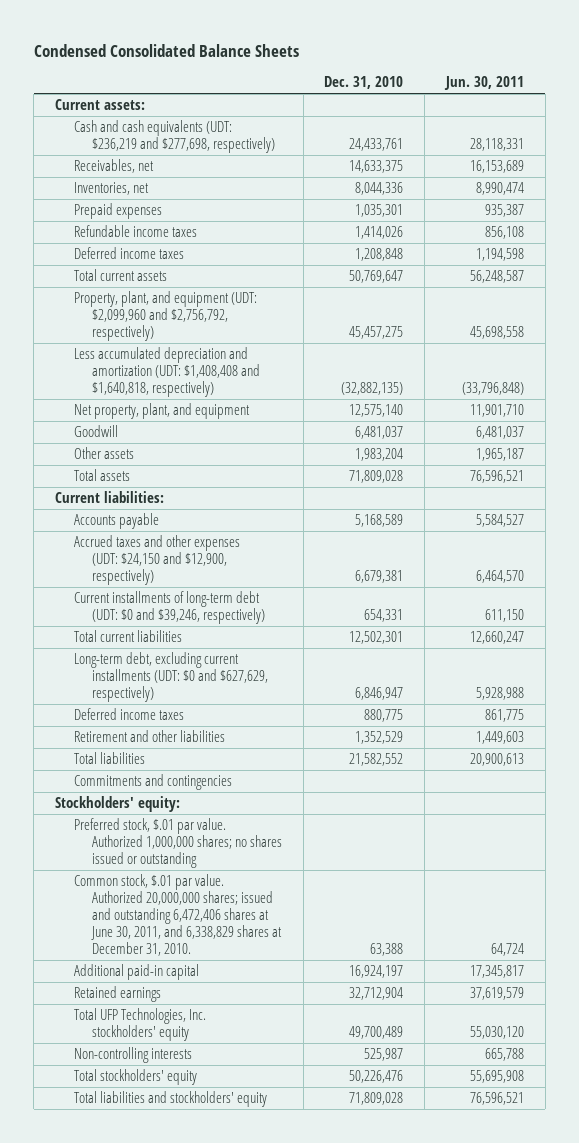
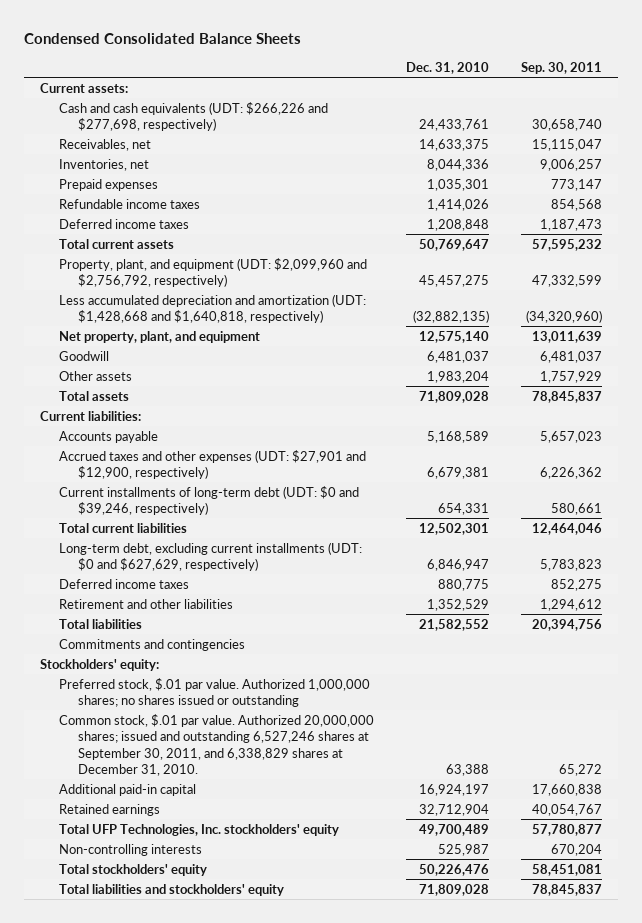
[443,76,524,91] Jun. 30, 2011 -> none
none -> [521,62,603,75] Sep. 30, 2011
[73,120,276,154] Cash and cash equivalents (UDT: $236,219 and $277,698, respectively) -> [58,101,328,132] Cash and cash equivalents (UDT: $266,226 and $277,698, respectively)
[73,347,261,398] Less accumulated depreciation and amortization (UDT: $1,408,408 and $1,640,818, respectively) -> [58,293,366,324] Less accumulated depreciation and amortization (UDT: $1,428,668 and $1,640,818, respectively)
[73,535,240,586] Accrued taxes and other expenses (UDT: $24,150 and $12,900, respectively) -> [58,449,366,480] Accrued taxes and other expenses (UDT: $27,901 and $12,900, respectively)
[73,874,283,957] Common stock, $.01 par value. Authorized 20,000,000 shares; issued and outstanding 6,472,406 shares at June 30, 2011, and 6,338,829 shares at December 31, 2010. -> [58,713,374,777] Common stock, $.01 par value. Authorized 20,000,000 shares; issued and outstanding 6,527,246 shares at September 30, 2011, and 6,338,829 shares at December 31, 2010.

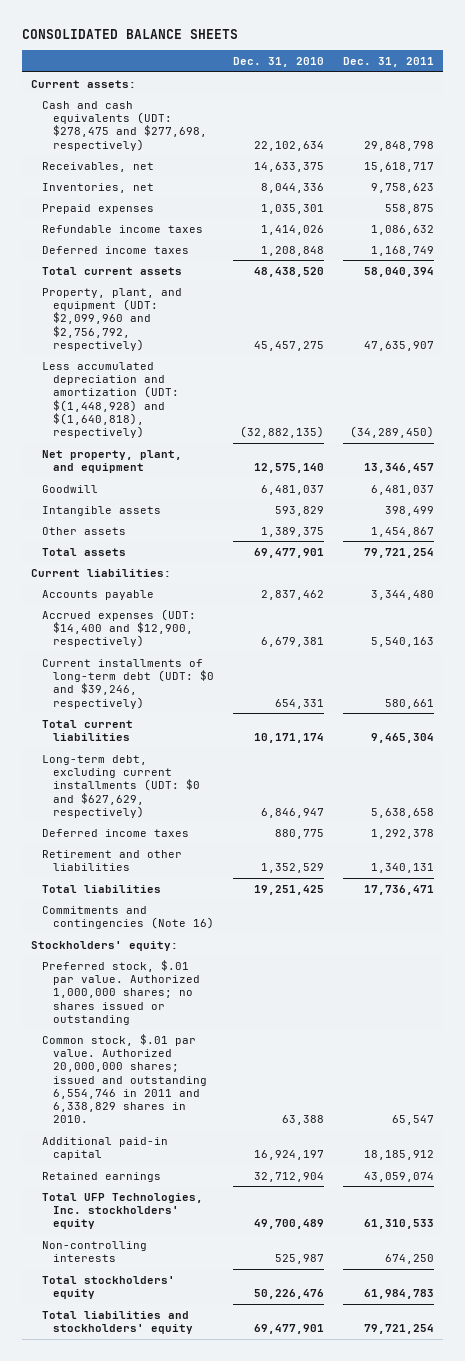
[23,33,301,45] Condensed Consolidated Balance Sheets -> [22,29,239,40] CONSOLIDATED BALANCE SHEETS
[521,62,603,75] Sep. 30, 2011 -> none
none -> [342,57,434,68] Dec. 31, 2011
[58,101,328,132] Cash and cash equivalents (UDT: $266,226 and $277,698, respectively) -> [42,100,208,151] Cash and cash equivalents (UDT: $278,475 and $277,698, respectively)
[418,119,489,132] 24,433,761 -> [254,140,325,151] 22,102,634
[418,238,489,251] 50,769,647 -> [254,266,325,277] 48,438,520
[58,293,366,324] Less accumulated depreciation and amortization (UDT: $1,428,668 and $1,640,818, respectively) -> [42,361,180,439] Less accumulated depreciation and amortization (UDT: $(1,448,928) and $(1,640,818), respectively)
none -> [42,505,162,516] Intangible assets
[426,370,489,383] 1,983,204 -> [261,526,325,537] 1,389,375
[418,390,489,403] 71,809,028 -> [254,547,325,558] 69,477,901
[426,430,489,443] 5,168,589 -> [261,589,325,600] 2,837,462
[58,449,366,480] Accrued taxes and other expenses (UDT: $27,901 and $12,900, respectively) -> [42,608,197,648] Accrued expenses (UDT: $14,400 and $12,900, respectively)
[418,522,489,535] 12,502,301 -> [254,732,325,743] 10,171,174
[418,618,489,631] 21,582,552 -> [254,884,325,895] 19,251,425
[58,638,245,651] Commitments and contingencies -> [42,905,215,929] Commitments and contingencies (Note 16)
[58,713,374,777] Common stock, $.01 par value. Authorized 20,000,000 shares; issued and outstanding 6,527,246 shares at September 30, 2011, and 6,338,829 shares at December 31, 2010. -> [42,1033,208,1124] Common stock, $.01 par value. Authorized 20,000,000 shares; issued and outstanding 6,554,746 in 2011 and 6,338,829 shares in 2010.
[418,883,489,896] 71,809,028 -> [254,1323,325,1334] 69,477,901

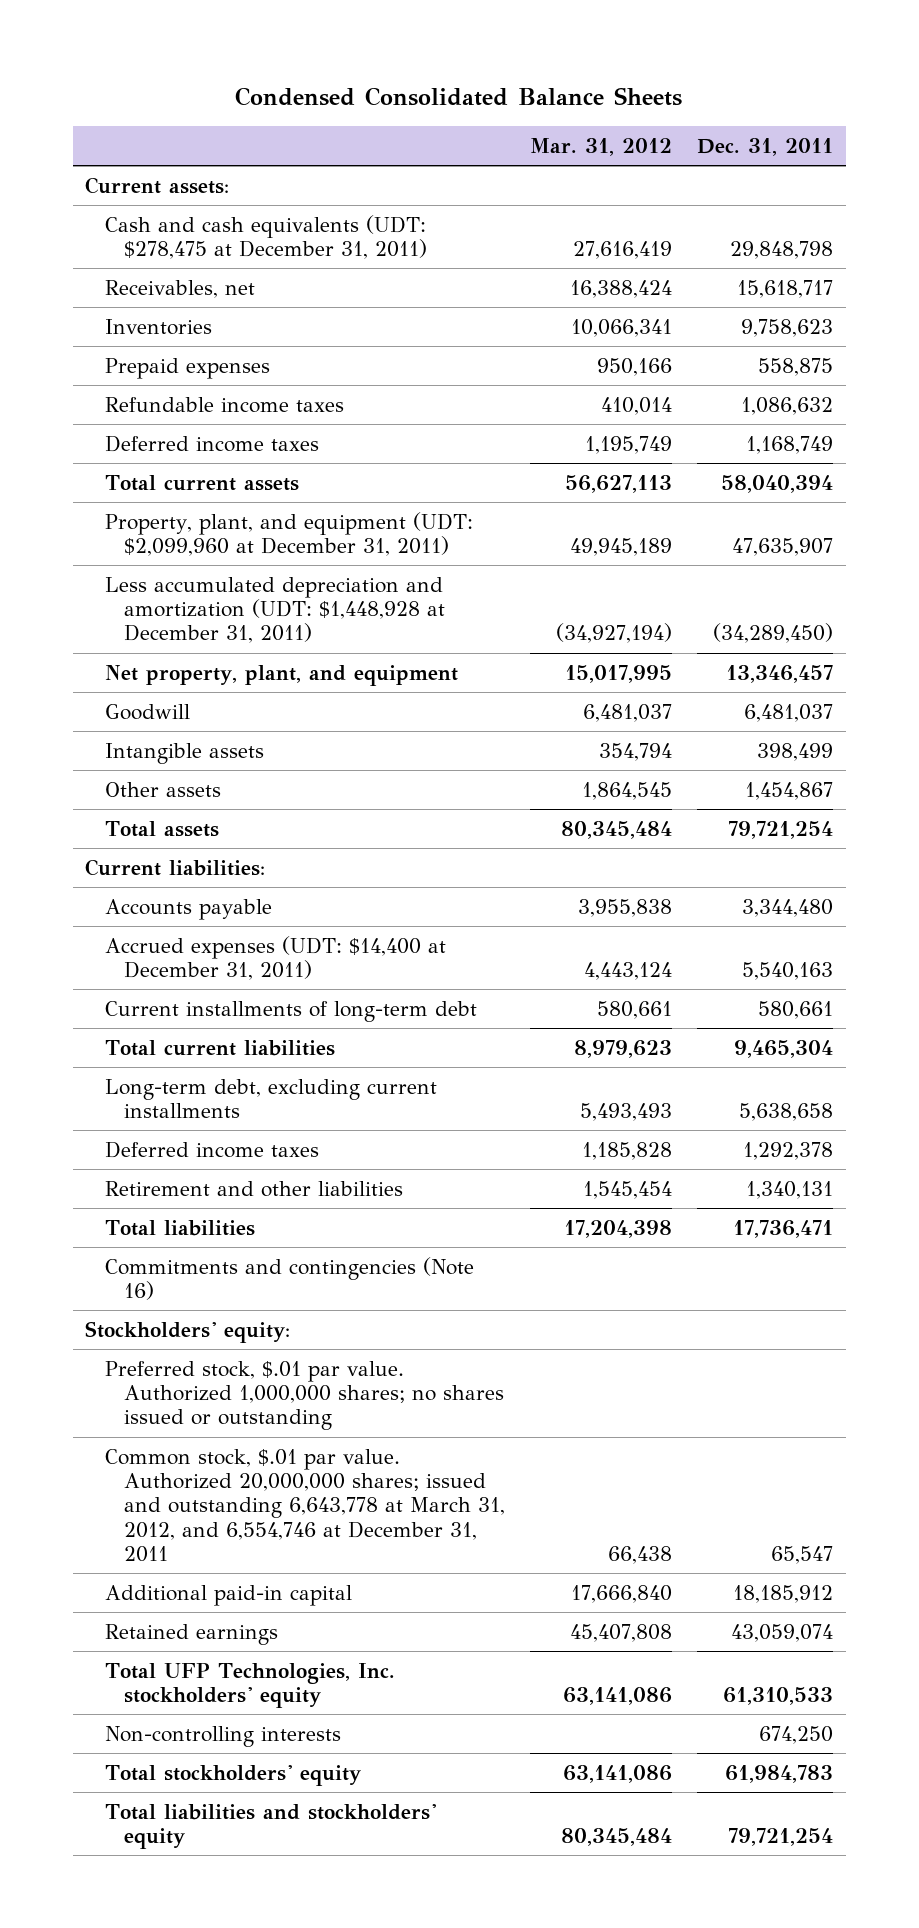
[22,29,239,40] CONSOLIDATED BALANCE SHEETS -> [235,87,683,107] Condensed Consolidated Balance Sheets
[233,57,325,68] Dec. 31, 2010 -> none
none -> [529,138,672,157] Mar. 31, 2012
[42,100,208,151] Cash and cash equivalents (UDT: $278,475 and $277,698, respectively) -> [104,214,427,260] Cash and cash equivalents (UDT: $278,475 at December 31, 2011)
[42,182,155,193] Inventories, net -> [104,318,212,335] Inventories
[42,287,183,351] Property, plant, and equipment (UDT: $2,099,960 and $2,756,792, respectively) -> [104,511,473,557] Property, plant, and equipment (UDT: $2,099,960 at December 31, 2011)
[42,361,180,439] Less accumulated depreciation and amortization (UDT: $(1,448,928) and $(1,640,818), respectively) -> [104,576,445,644] Less accumulated depreciation and amortization (UDT: $1,448,928 at December 31, 2011)
[42,608,197,648] Accrued expenses (UDT: $14,400 and $12,900, respectively) -> [104,935,446,981] Accrued expenses (UDT: $14,400 at December 31, 2011)
[42,658,215,709] Current installments of long-term debt (UDT: $0 and $39,246, respectively) -> [104,1000,477,1022] Current installments of long-term debt
[42,754,201,818] Long-term debt, excluding current installments (UDT: $0 and $627,629, respectively) -> [104,1078,437,1119] Long-term debt, excluding current installments
[42,1033,208,1124] Common stock, $.01 par value. Authorized 20,000,000 shares; issued and outstanding 6,554,746 in 2011 and 6,338,829 shares in 2010. -> [104,1448,505,1562] Common stock, $.01 par value. Authorized 20,000,000 shares; issued and outstanding 6,643,778 at March 31, 2012, and 6,554,746 at December 31, 2011

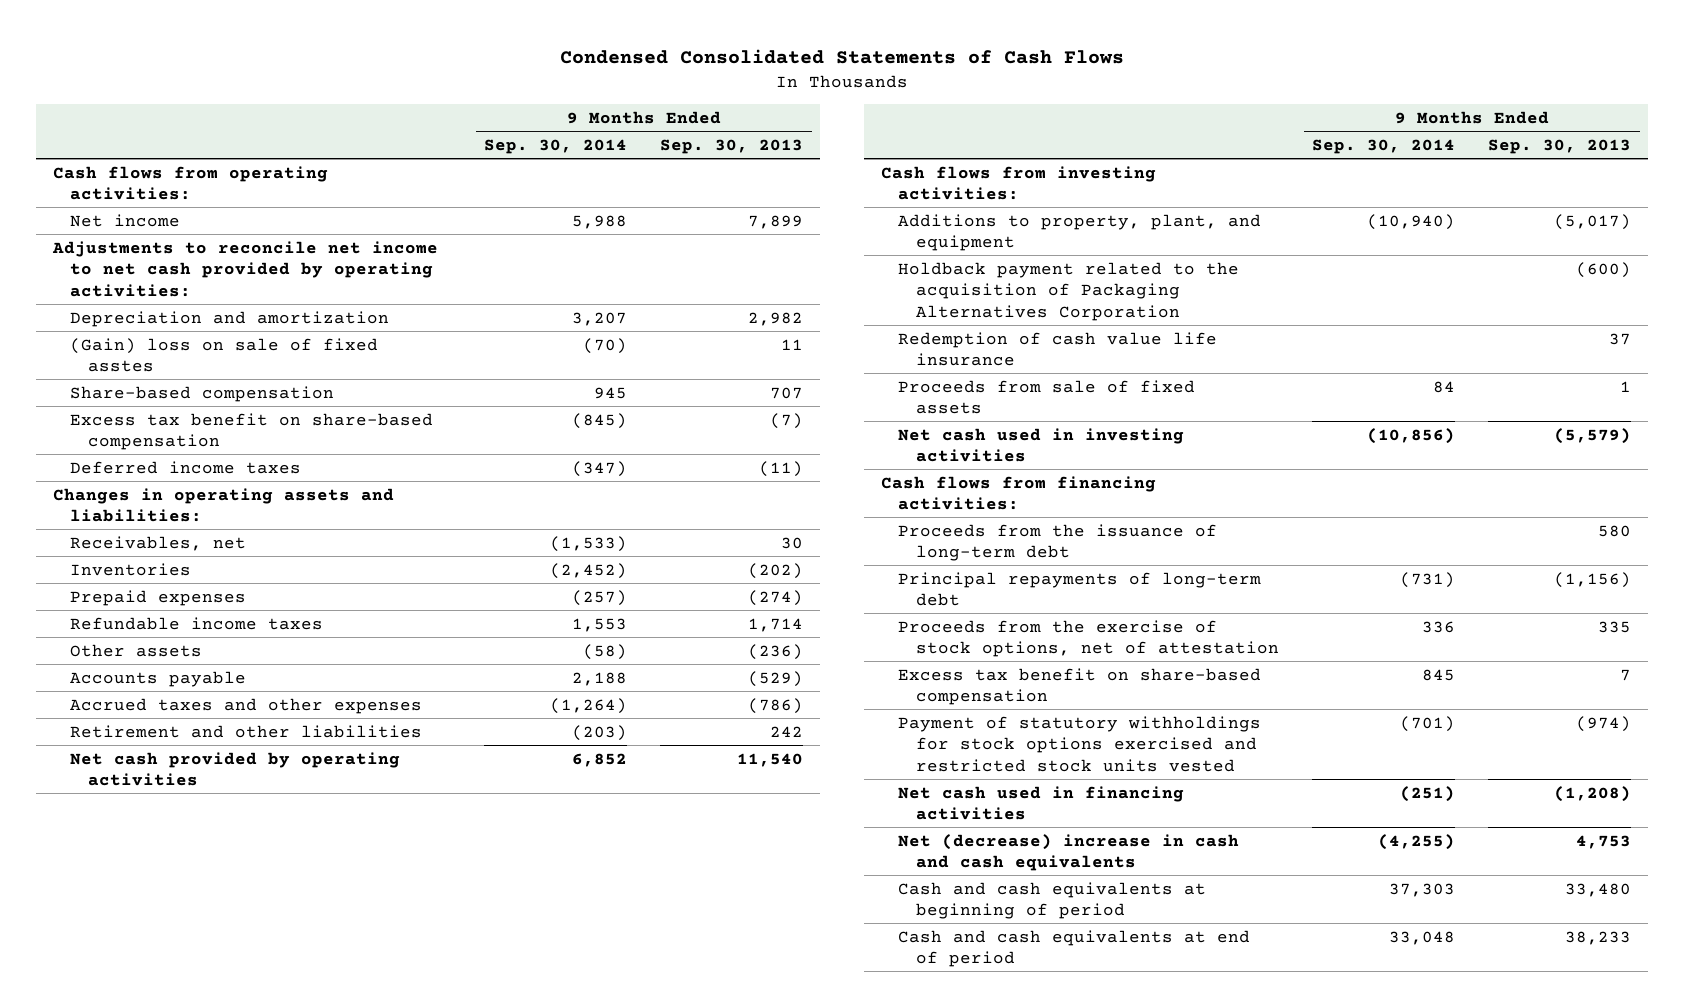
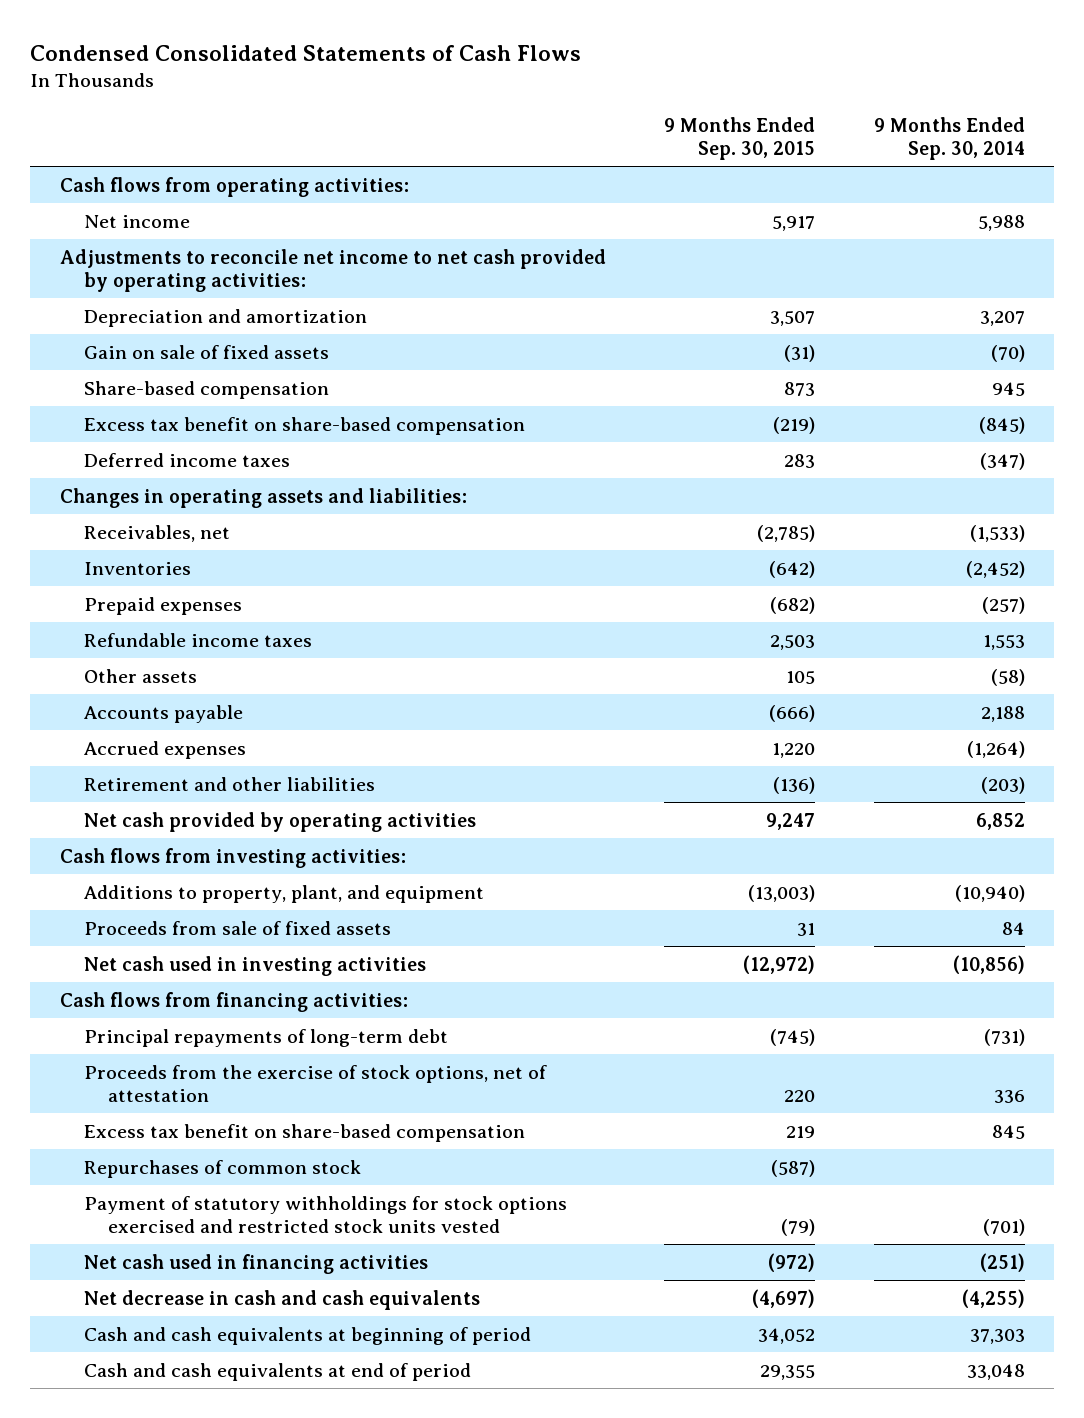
[660,138,804,154] Sep. 30, 2013 -> none
none -> [664,116,816,161] 9 Months Ended Sep. 30, 2015
[70,337,379,373] (Gain) loss on sale of fixed asstes -> [83,344,329,359] Gain on sale of fixed assets
[70,697,423,714] Accrued taxes and other expenses -> [83,740,246,759] Accrued expenses
[898,261,1240,321] Holdback payment related to the acquisition of Packaging Alternatives Corporation -> none
[898,331,1218,367] Redemption of cash value life insurance -> none
[898,523,1218,562] Proceeds from the issuance of long-term debt -> none
none -> [83,1159,361,1178] Repurchases of common stock
[898,833,1240,872] Net (decrease) increase in cash and cash equivalents -> [83,1289,480,1310] Net decrease in cash and cash equivalents

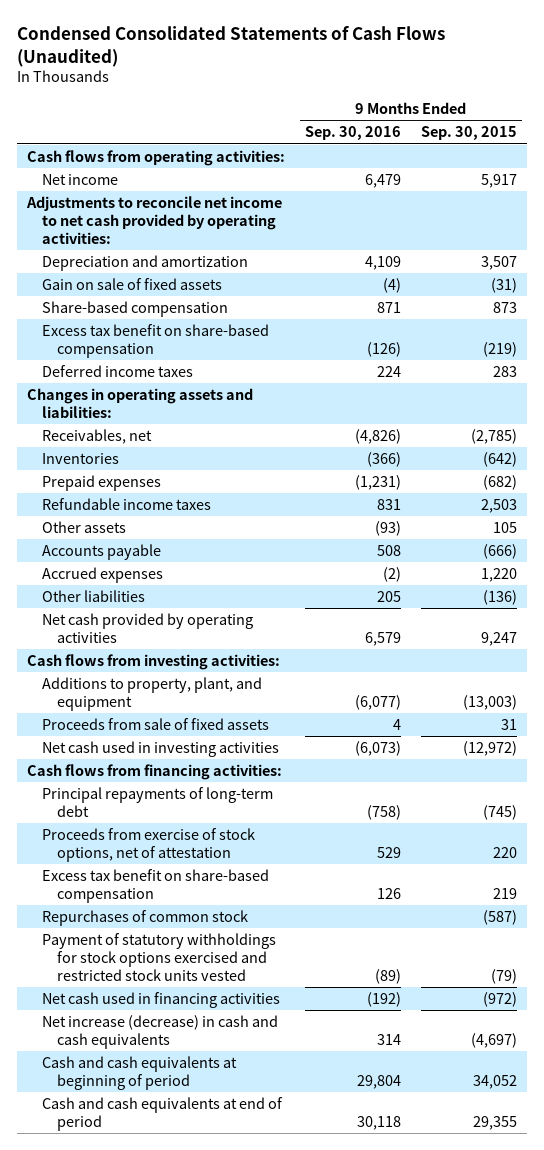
[30,44,582,61] Condensed Consolidated Statements of Cash Flows -> [17,26,446,67] Condensed Consolidated Statements of Cash Flows (Unaudited)
[873,116,1025,161] 9 Months Ended Sep. 30, 2014 -> none
none -> [305,126,402,141] Sep. 30, 2016
[83,776,375,791] Retirement and other liabilities -> [42,590,146,603] Other liabilities
[83,1064,547,1103] Proceeds from the exercise of stock options, net of attestation -> [42,828,256,862] Proceeds from exercise of stock options, net of attestation
[83,1289,480,1310] Net decrease in cash and cash equivalents -> [42,1015,279,1049] Net increase (decrease) in cash and cash equivalents

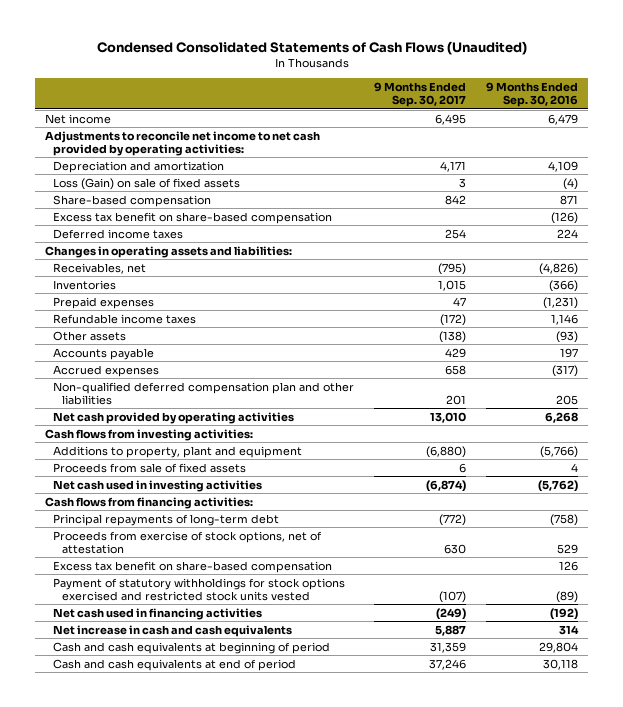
[420,126,517,141] Sep. 30, 2015 -> none
none -> [374,81,467,108] 9 Months Ended Sep. 30, 2017
[27,150,286,167] Cash flows from operating activities: -> none
[42,278,223,291] Gain on sale of fixed assets -> [53,177,241,190] Loss (Gain) on sale of fixed assets
[377,499,402,511] 831 -> [551,313,579,325] 1,146
[377,545,402,557] 508 -> [560,347,579,358] 197
[383,567,402,583] (2) -> [552,364,579,377] (317)
[42,590,146,603] Other liabilities -> [53,381,355,405] Non-qualified deferred compensation plan and other liabilities
[365,631,402,646] 6,579 -> [545,411,579,423] 6,268
[42,677,263,711] Additions to property, plant, and equipment -> [53,445,303,458] Additions to property, plant and equipment
[355,694,402,710] (6,077) -> [540,445,579,458] (5,766)
[355,741,402,757] (6,073) -> [538,479,579,492] (5,762)
[42,910,249,927] Repurchases of common stock -> none
[42,1015,279,1049] Net increase (decrease) in cash and cash equivalents -> [53,624,293,637] Net increase in cash and cash equivalents

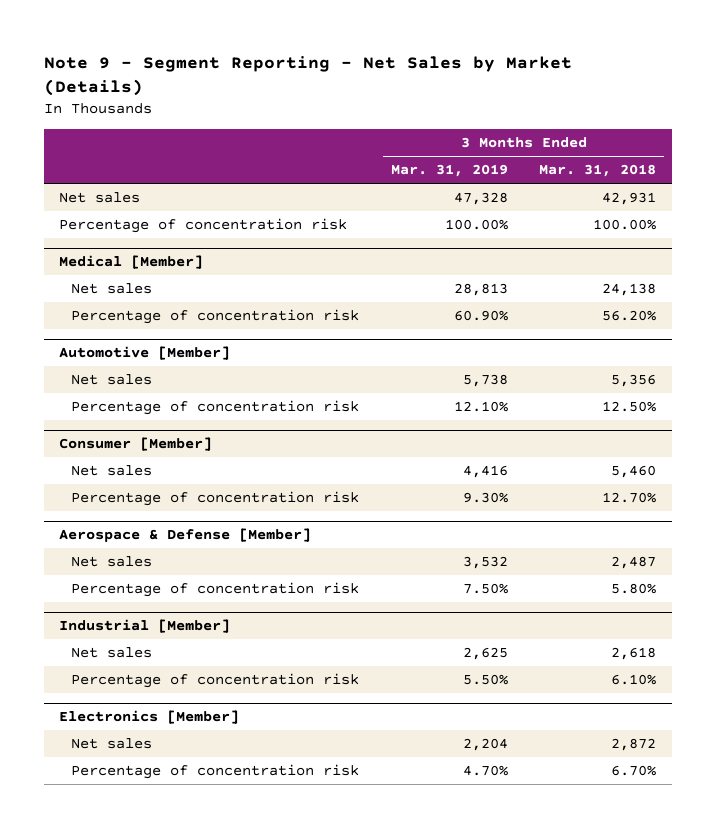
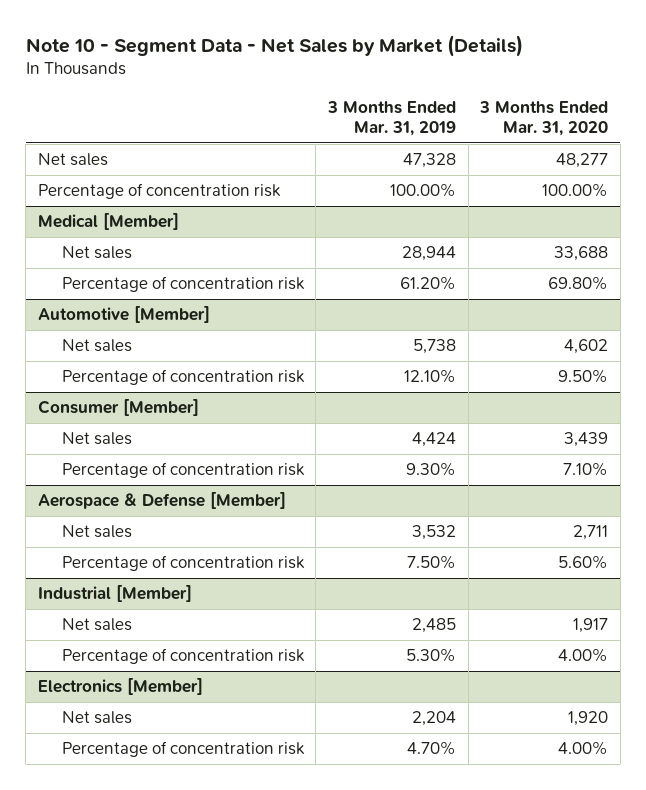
[43,55,572,97] Note 9 - Segment Reporting - Net Sales by Market (Details) -> [25,34,523,57] Note 10 - Segment Data - Net Sales by Market (Details)
[539,164,657,178] Mar. 31, 2018 -> none
none -> [479,100,609,136] 3 Months Ended Mar. 31, 2020
[453,283,508,297] 28,813 -> [401,246,456,262] 28,944
[453,310,508,322] 60.90% -> [399,276,456,291] 61.20%
[462,465,508,479] 4,416 -> [411,432,456,448] 4,424
[462,647,508,661] 2,625 -> [411,618,456,634] 2,485
[462,674,508,686] 5.50% -> [405,648,456,663] 5.30%

